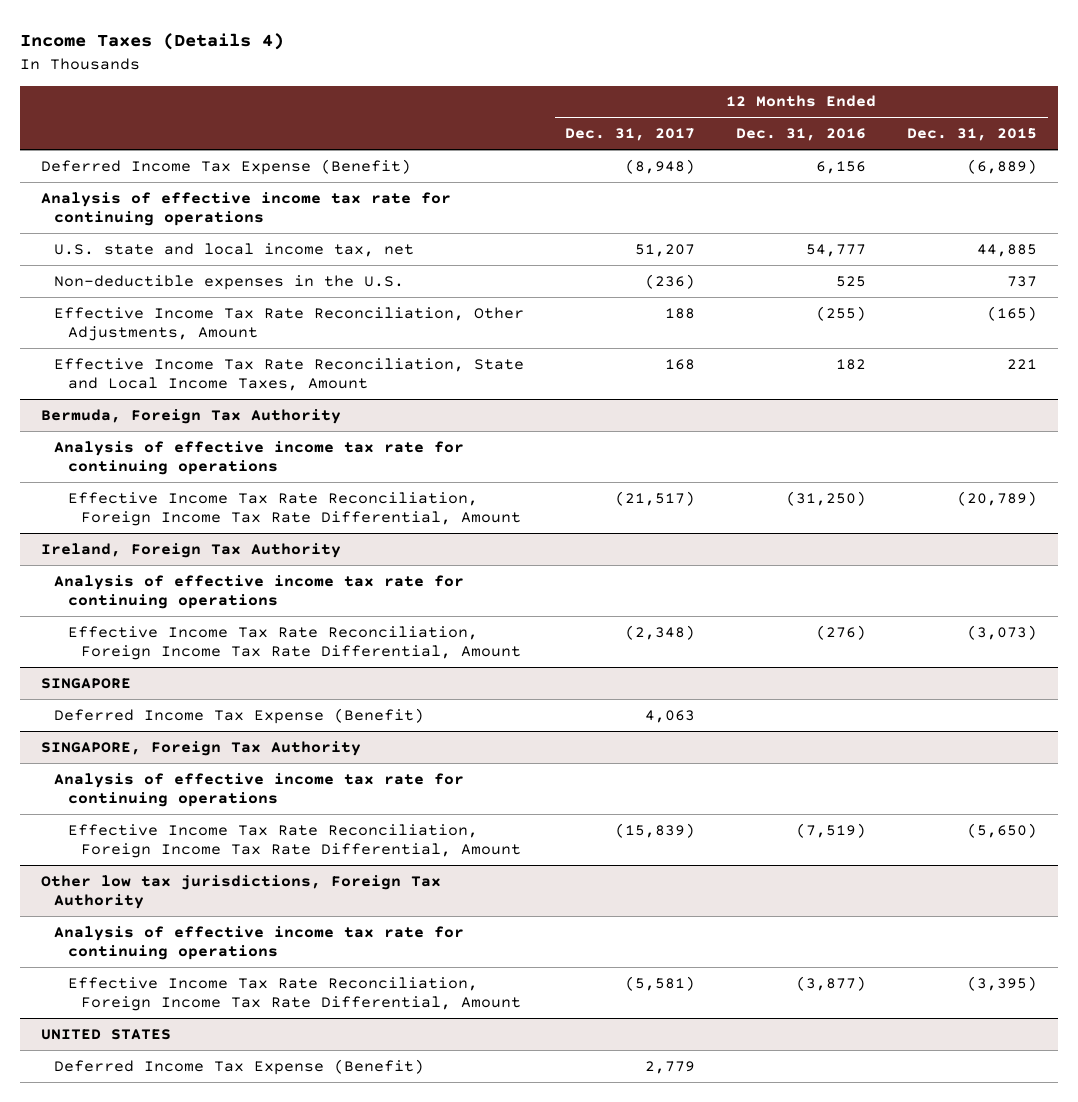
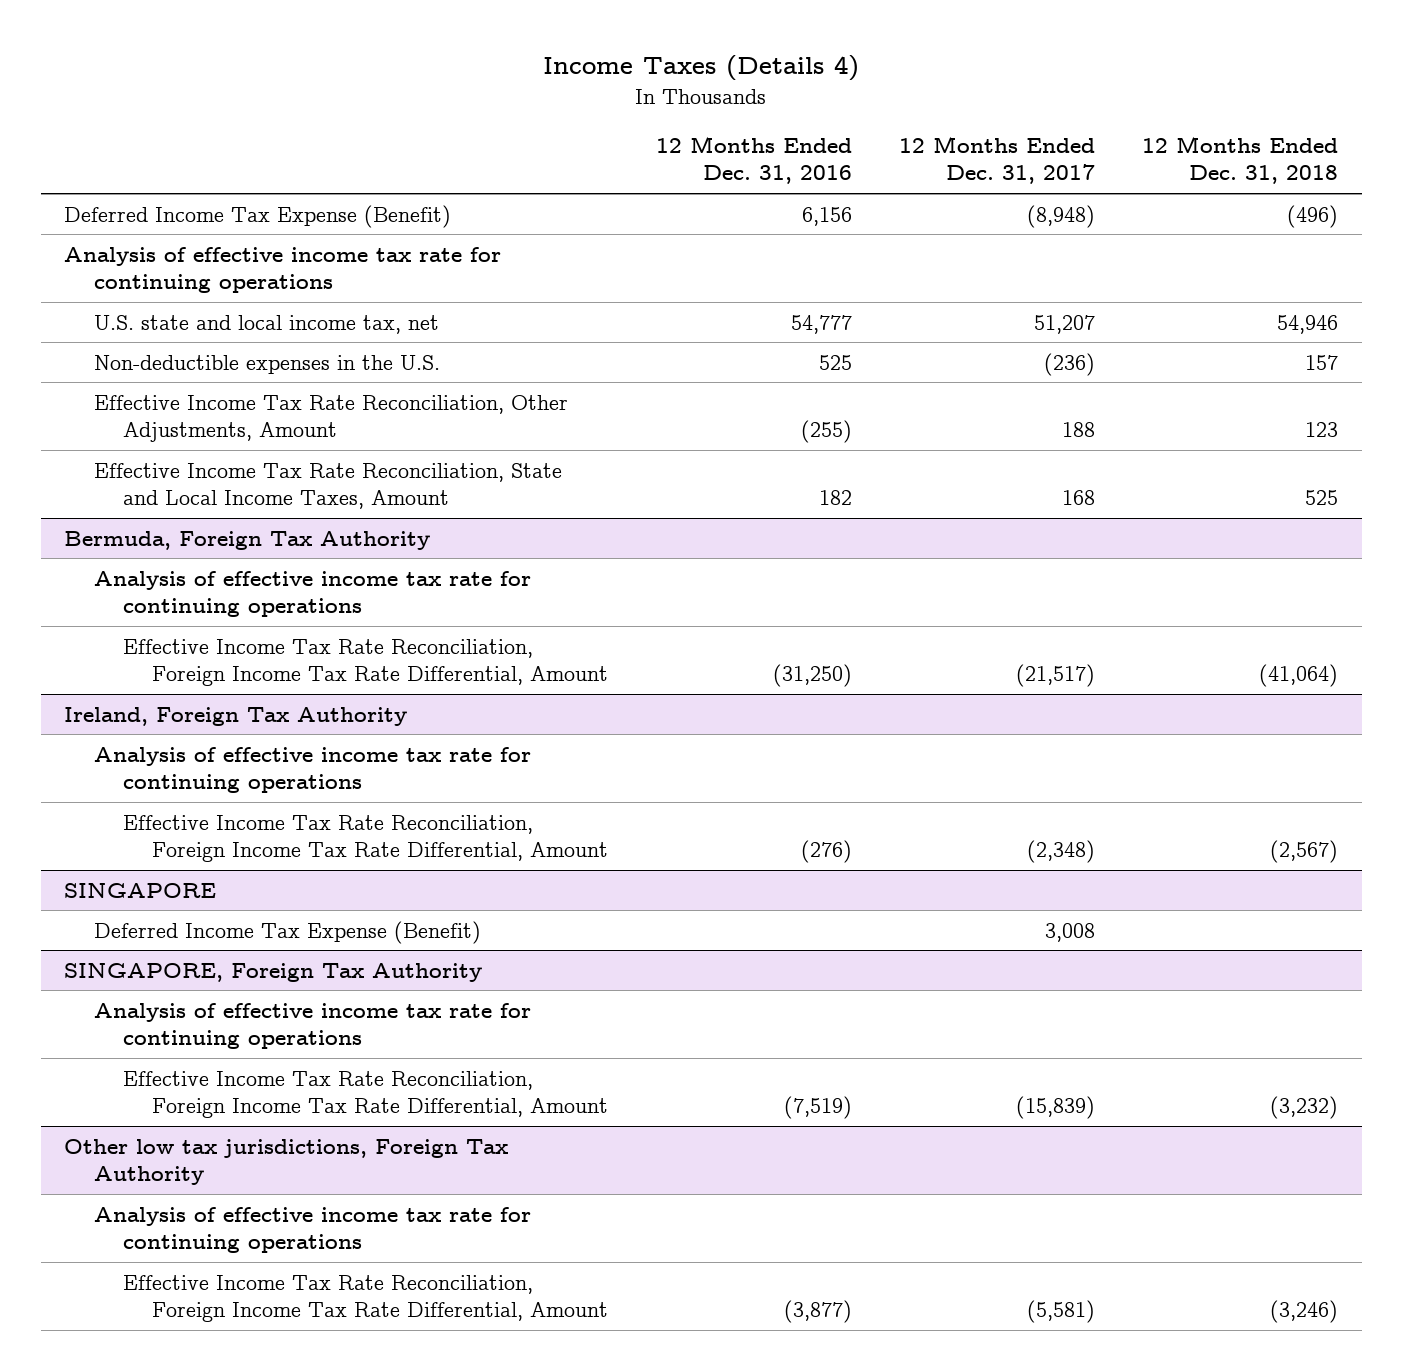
[907,128,1038,142] Dec. 31, 2015 -> none
none -> [1142,135,1339,185] 12 Months Ended Dec. 31, 2018
[645,709,696,723] 4,063 -> [1044,922,1095,942] 3,008
[40,1028,171,1040] UNITED STATES -> none
[54,1058,425,1075] Deferred Income Tax Expense (Benefit) -> none

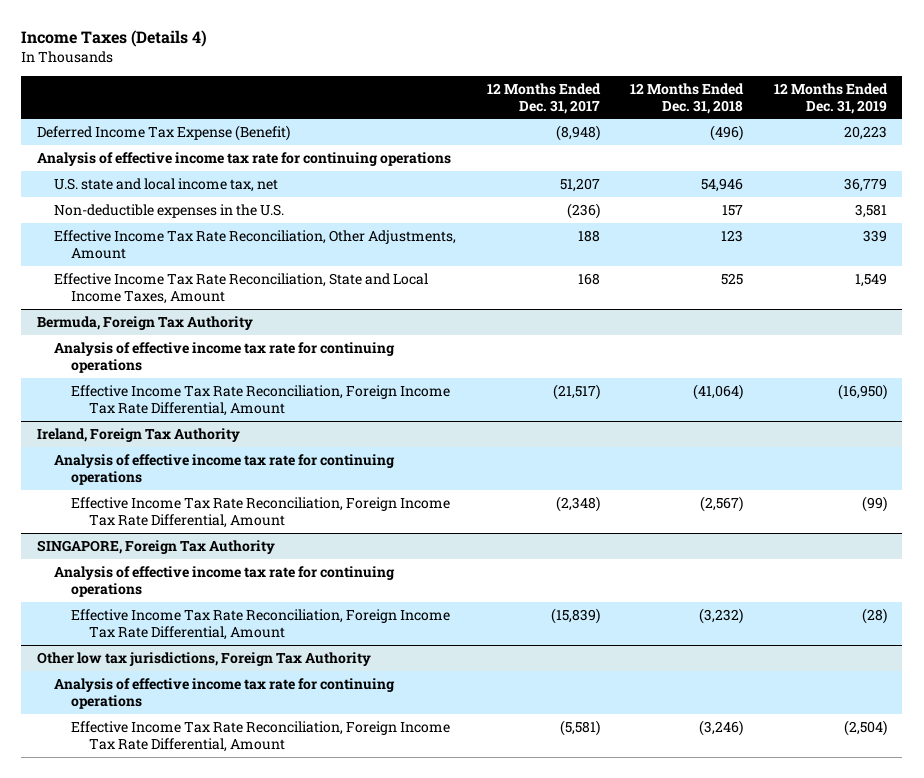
[655,135,852,185] 12 Months Ended Dec. 31, 2016 -> none
none -> [774,82,889,114] 12 Months Ended Dec. 31, 2019
[64,882,217,898] SINGAPORE -> none
[93,920,481,944] Deferred Income Tax Expense (Benefit) -> none

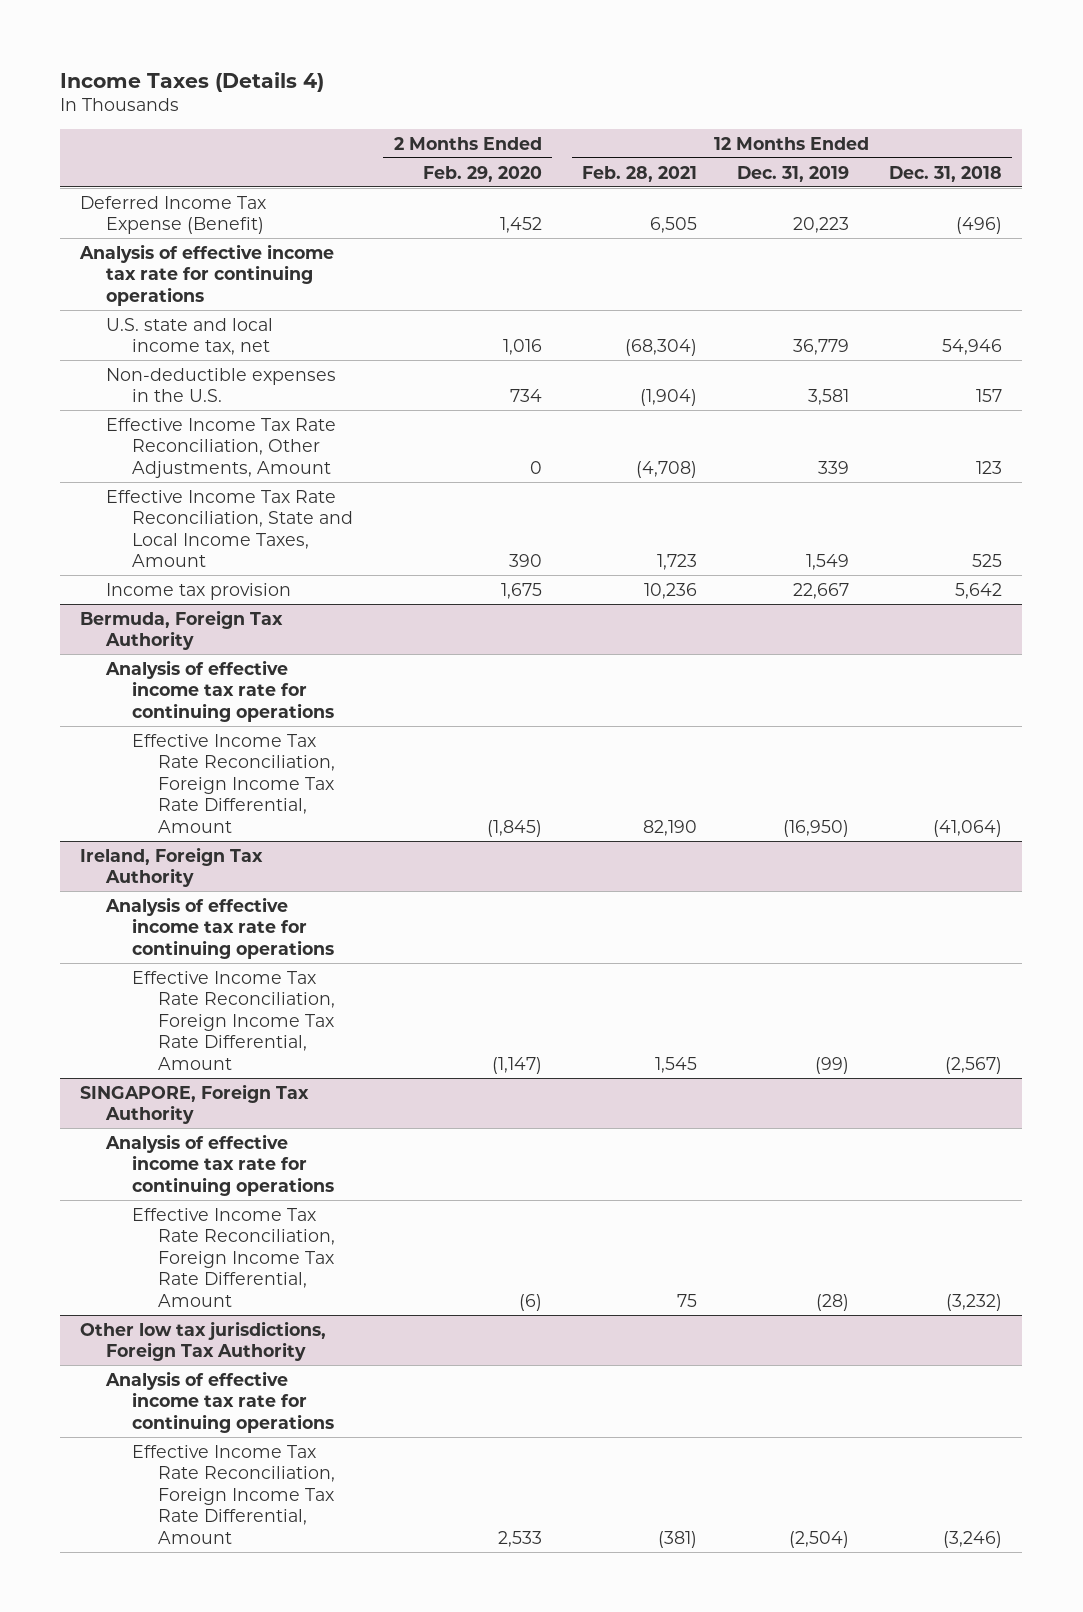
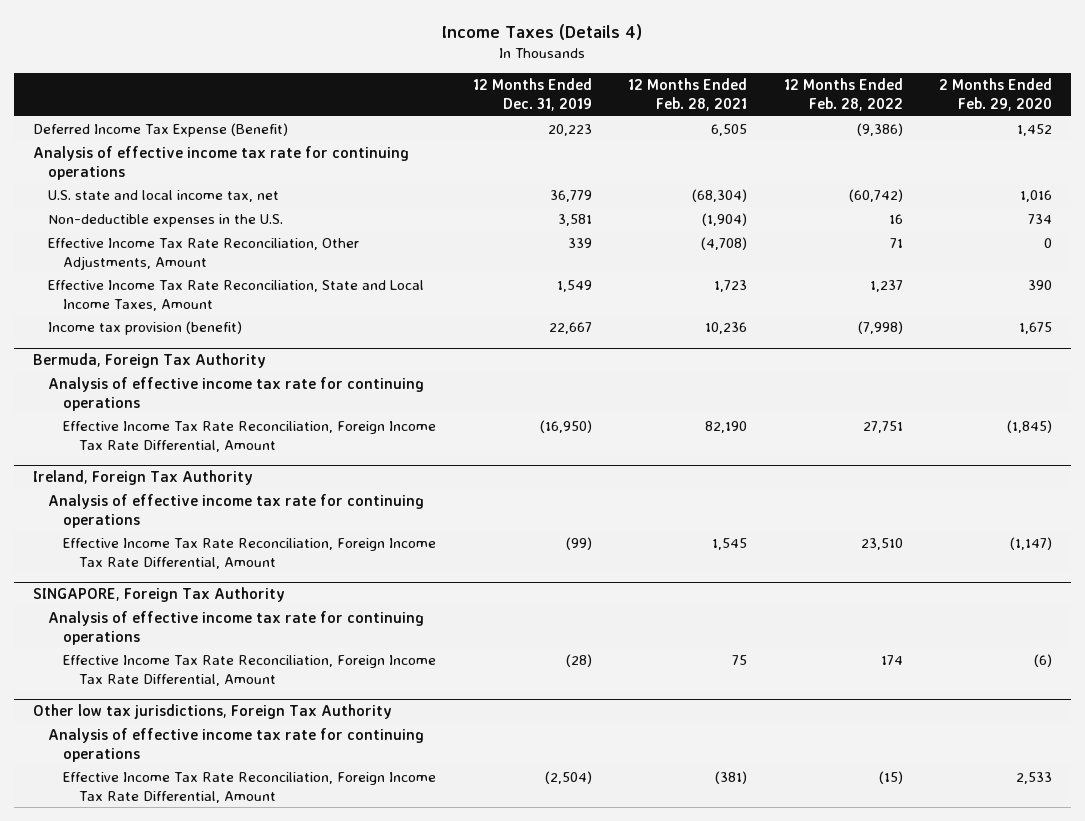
[889,165,1003,182] Dec. 31, 2018 -> none
none -> [783,78,903,112] 12 Months Ended Feb. 28, 2022
[106,582,292,600] Income tax provision -> [47,320,242,335] Income tax provision (benefit)

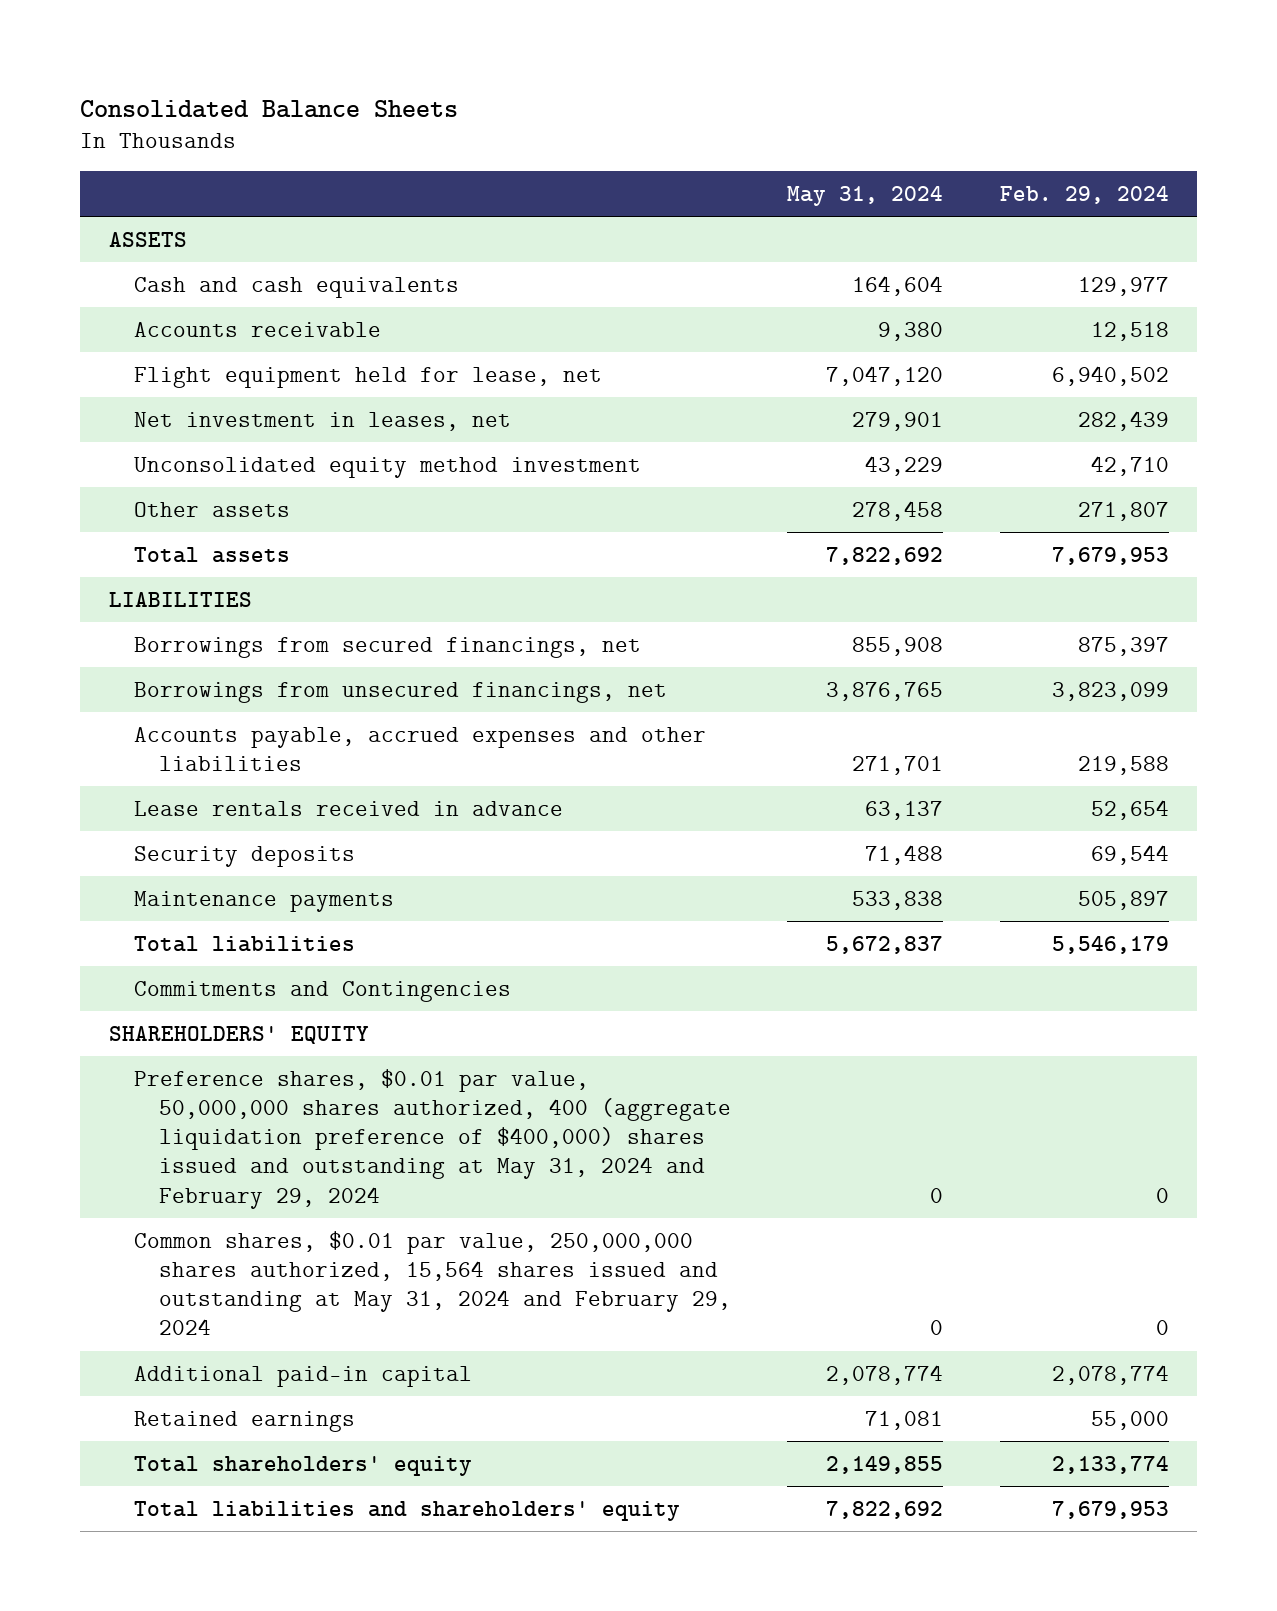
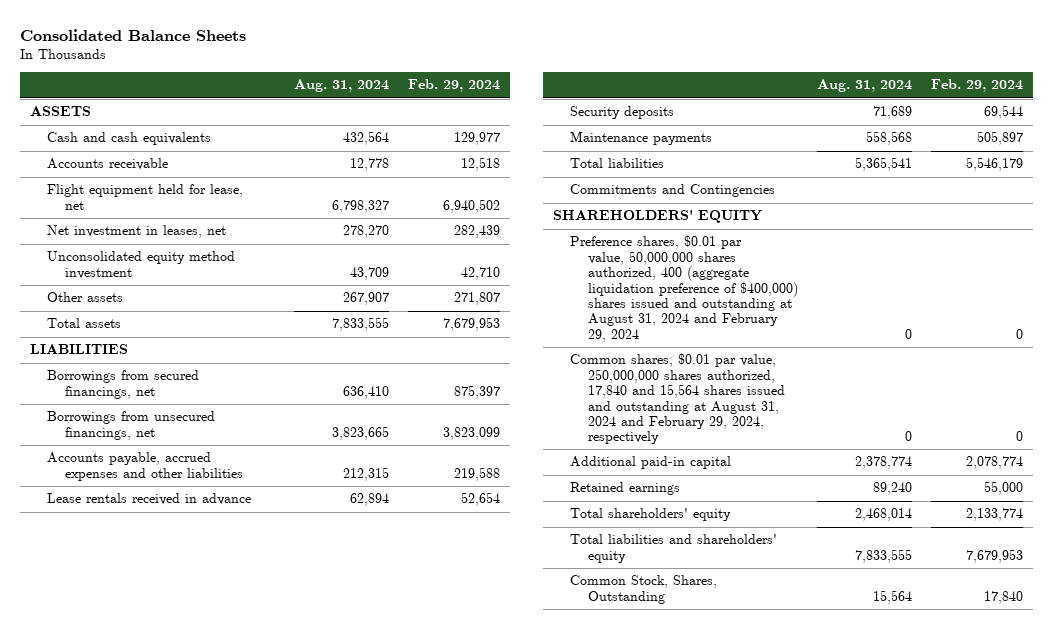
[787,185,944,206] May 31, 2024 -> none
none -> [293,79,389,93] Aug. 31, 2024
[133,1068,731,1209] Preference shares, $0.01 par value, 50,000,000 shares authorized, 400 (aggregate liquidation preference of $400,000) shares issued and outstanding at May 31, 2024 and February 29, 2024 -> [570,235,798,342] Preference shares, $0.01 par value, 50,000,000 shares authorized, 400 (aggregate liquidation preference of $400,000) shares issued and outstanding at August 31, 2024 and February 29, 2024
[133,1230,731,1336] Common shares, $0.01 par value, 250,000,000 shares authorized, 15,564 shares issued and outstanding at May 31, 2024 and February 29, 2024 -> [570,353,785,445] Common shares, $0.01 par value, 250,000,000 shares authorized, 17,840 and 15,564 shares issued and outstanding at August 31, 2024 and February 29, 2024, respectively
none -> [570,575,718,604] Common Stock, Shares, Outstanding

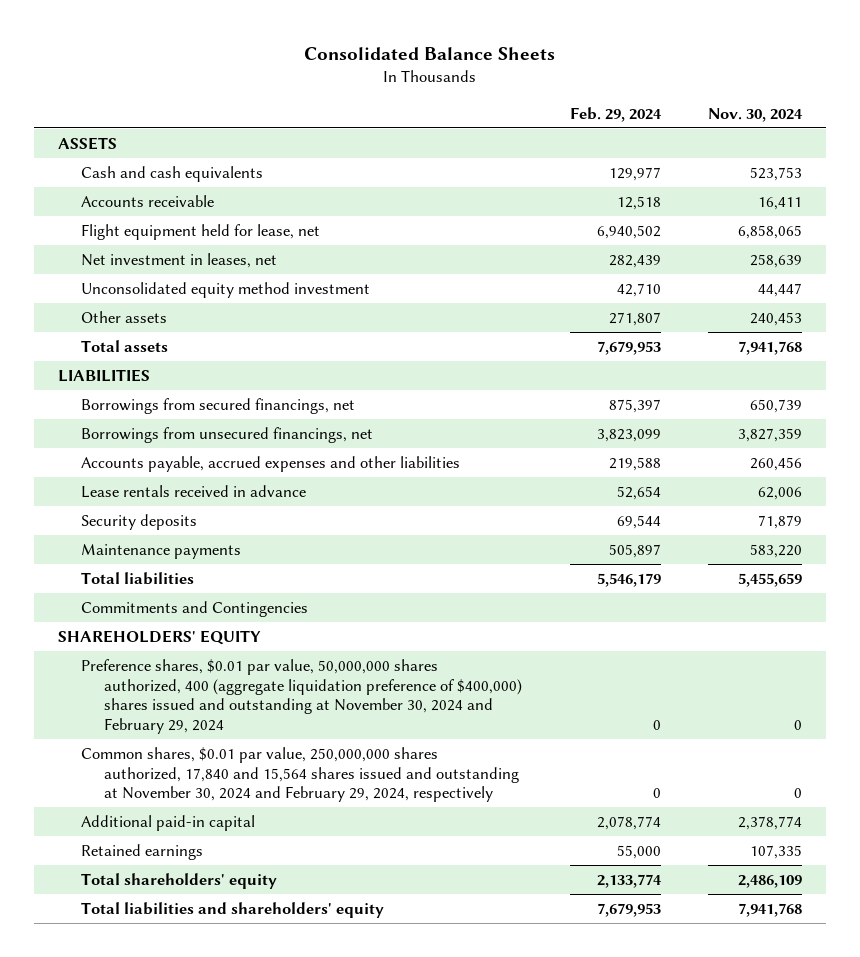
[293,79,389,93] Aug. 31, 2024 -> none
none -> [708,107,804,122] Nov. 30, 2024
[570,235,798,342] Preference shares, $0.01 par value, 50,000,000 shares authorized, 400 (aggregate liquidation preference of $400,000) shares issued and outstanding at August 31, 2024 and February 29, 2024 -> [80,658,522,734] Preference shares, $0.01 par value, 50,000,000 shares authorized, 400 (aggregate liquidation preference of $400,000) shares issued and outstanding at November 30, 2024 and February 29, 2024
[570,353,785,445] Common shares, $0.01 par value, 250,000,000 shares authorized, 17,840 and 15,564 shares issued and outstanding at August 31, 2024 and February 29, 2024, respectively -> [80,746,519,803] Common shares, $0.01 par value, 250,000,000 shares authorized, 17,840 and 15,564 shares issued and outstanding at November 30, 2024 and February 29, 2024, respectively
[570,575,718,604] Common Stock, Shares, Outstanding -> none

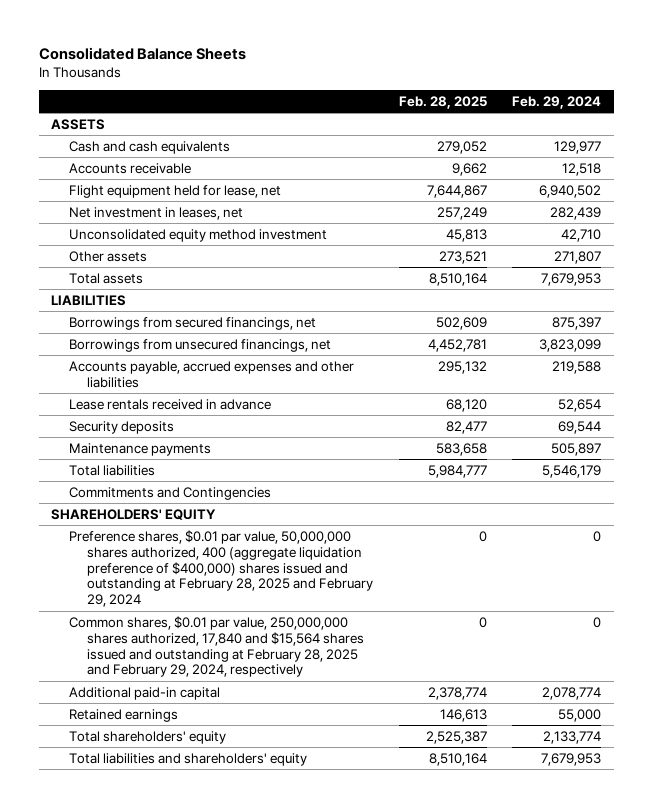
[708,107,804,122] Nov. 30, 2024 -> none
none -> [398,96,487,110] Feb. 28, 2025
[80,658,522,734] Preference shares, $0.01 par value, 50,000,000 shares authorized, 400 (aggregate liquidation preference of $400,000) shares issued and outstanding at November 30, 2024 and February 29, 2024 -> [69,529,374,608] Preference shares, $0.01 par value, 50,000,000 shares authorized, 400 (aggregate liquidation preference of $400,000) shares issued and outstanding at February 28, 2025 and February 29, 2024
[80,746,519,803] Common shares, $0.01 par value, 250,000,000 shares authorized, 17,840 and 15,564 shares issued and outstanding at November 30, 2024 and February 29, 2024, respectively -> [69,615,365,678] Common shares, $0.01 par value, 250,000,000 shares authorized, 17,840 and $15,564 shares issued and outstanding at February 28, 2025 and February 29, 2024, respectively

